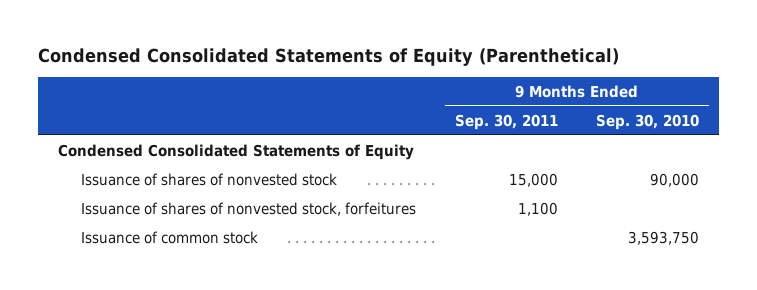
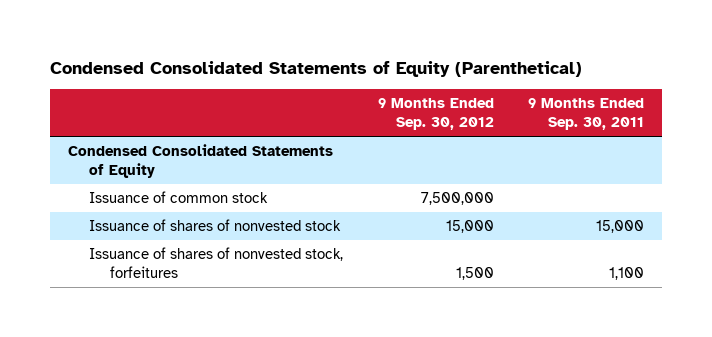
[596,113,700,130] Sep. 30, 2010 -> none
none -> [377,98,494,131] 9 Months Ended Sep. 30, 2012
[80,230,258,244] Issuance of common stock -> [89,191,269,204] Issuance of common stock

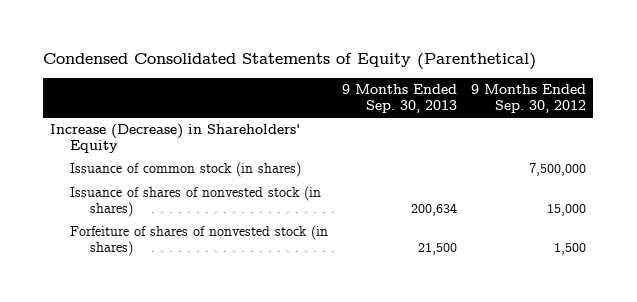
[528,98,645,131] 9 Months Ended Sep. 30, 2011 -> none
none -> [342,84,458,113] 9 Months Ended Sep. 30, 2013
[67,144,333,179] Condensed Consolidated Statements of Equity -> none
none -> [50,124,301,154] Increase (Decrease) in Shareholders' Equity
[89,191,269,204] Issuance of common stock -> [70,162,302,178] Issuance of common stock (in shares)
[89,219,342,232] Issuance of shares of nonvested stock -> [70,186,322,218] Issuance of shares of nonvested stock (in shares)
[89,247,344,279] Issuance of shares of nonvested stock, forfeitures -> [70,225,329,257] Forfeiture of shares of nonvested stock (in shares)

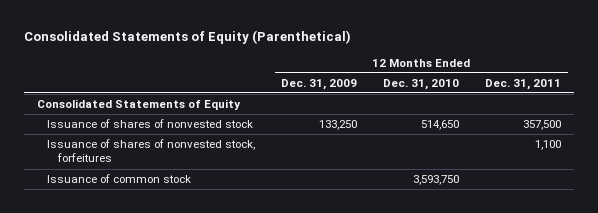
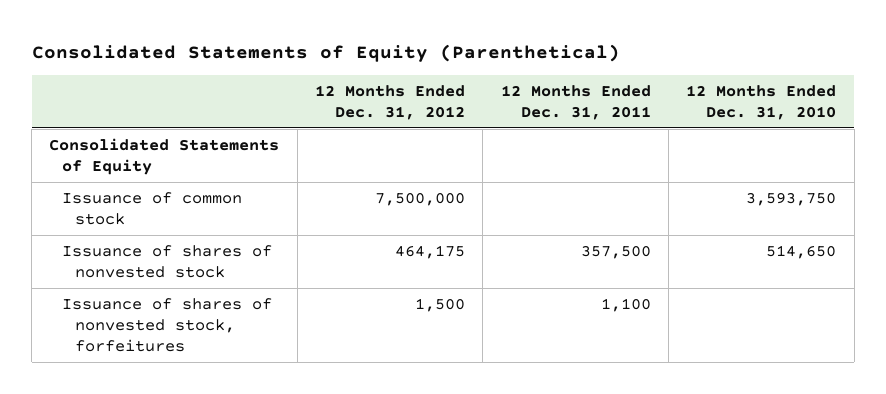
[281,78,358,90] Dec. 31, 2009 -> none
none -> [315,85,466,121] 12 Months Ended Dec. 31, 2012
[47,174,192,184] Issuance of common stock -> [62,191,243,225] Issuance of common stock

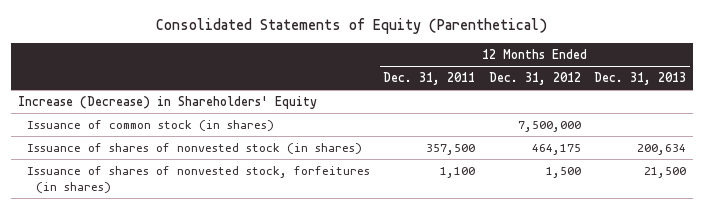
[686,85,837,121] 12 Months Ended Dec. 31, 2010 -> none
none -> [594,72,687,86] Dec. 31, 2013
[49,137,280,175] Consolidated Statements of Equity -> none
none -> [17,95,317,109] Increase (Decrease) in Shareholders' Equity
[62,191,243,225] Issuance of common stock -> [27,119,275,131] Issuance of common stock (in shares)
[62,244,273,278] Issuance of shares of nonvested stock -> [27,142,363,154] Issuance of shares of nonvested stock (in shares)
[62,297,273,353] Issuance of shares of nonvested stock, forfeitures -> [27,165,371,193] Issuance of shares of nonvested stock, forfeitures (in shares)

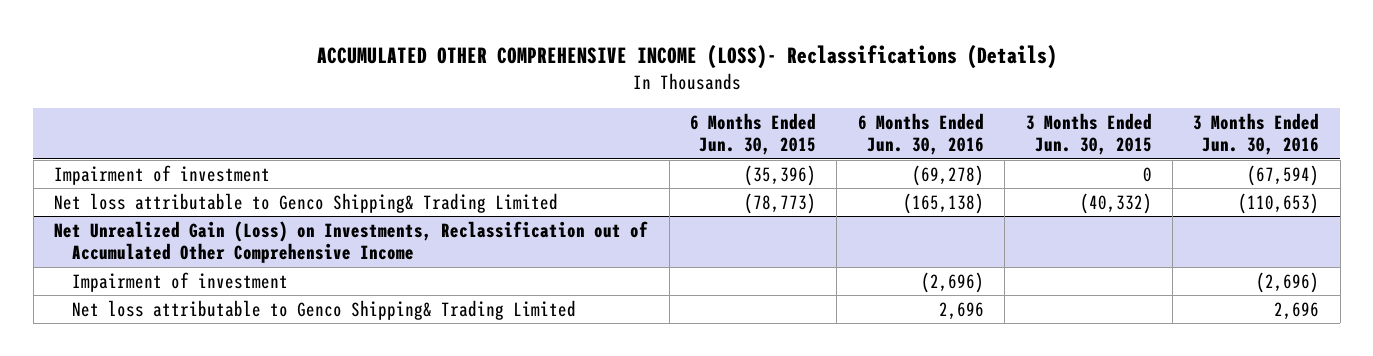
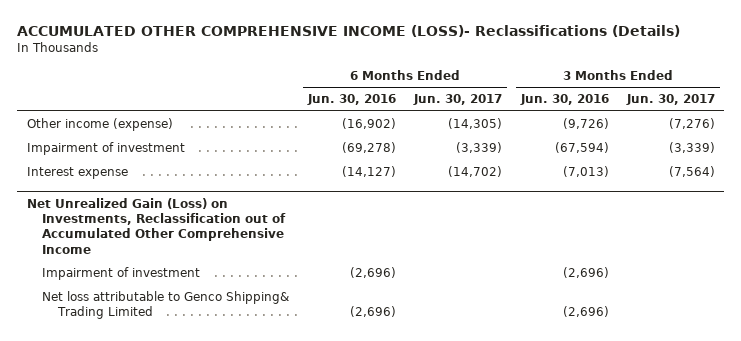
[689,113,816,156] 6 Months Ended Jun. 30, 2015 -> none
[1025,113,1152,156] 3 Months Ended Jun. 30, 2015 -> none
none -> [413,94,503,106] Jun. 30, 2017
none -> [625,94,715,106] Jun. 30, 2017
none -> [26,118,173,132] Other income (expense)
[54,192,559,213] Net loss attributable to Genco Shipping& Trading Limited -> none
none -> [26,167,128,180] Interest expense
[938,301,984,320] 2,696 -> [349,306,396,318] (2,696)
[1274,301,1320,320] 2,696 -> [562,306,609,318] (2,696)

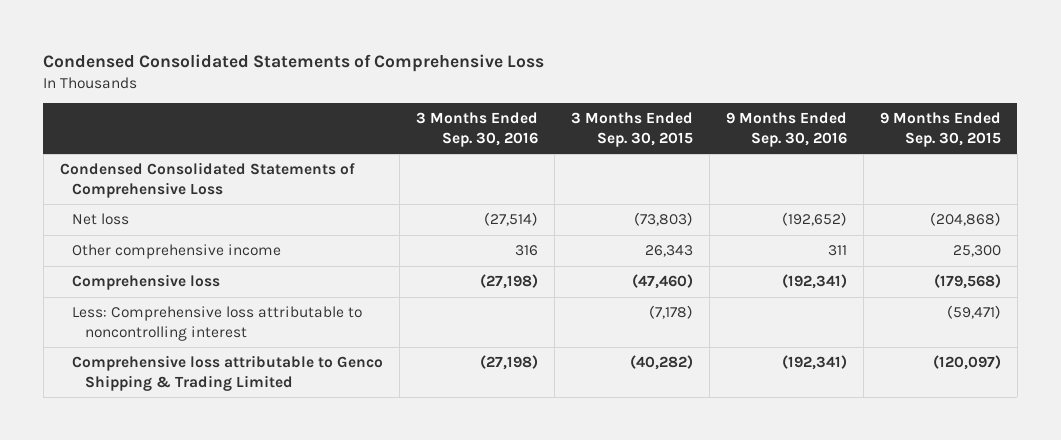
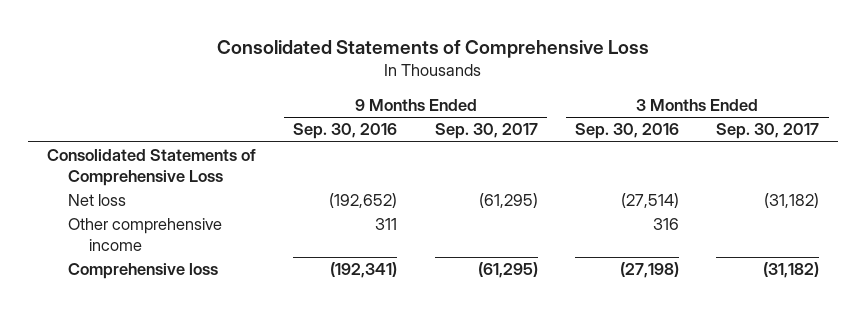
[43,54,545,73] Condensed Consolidated Statements of Comprehensive Loss -> [217,39,650,58] Consolidated Statements of Comprehensive Loss
[571,112,694,147] 3 Months Ended Sep. 30, 2015 -> none
[880,112,1002,147] 9 Months Ended Sep. 30, 2015 -> none
none -> [434,123,538,140] Sep. 30, 2017
none -> [716,123,820,140] Sep. 30, 2017
[59,162,355,198] Condensed Consolidated Statements of Comprehensive Loss -> [46,149,256,186] Consolidated Statements of Comprehensive Loss
[72,306,363,341] Less: Comprehensive loss attributable to noncontrolling interest -> none
[72,355,384,391] Comprehensive loss attributable to Genco Shipping & Trading Limited -> none

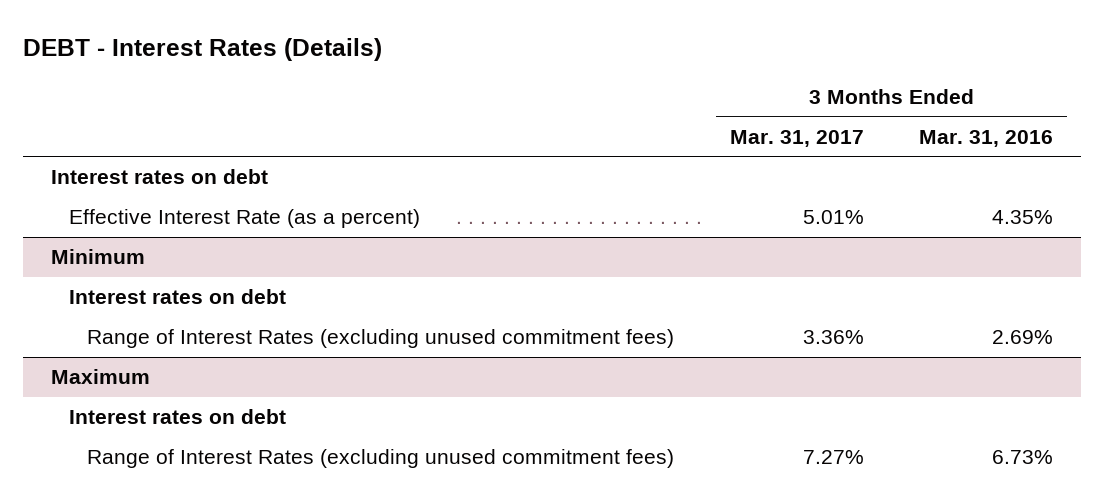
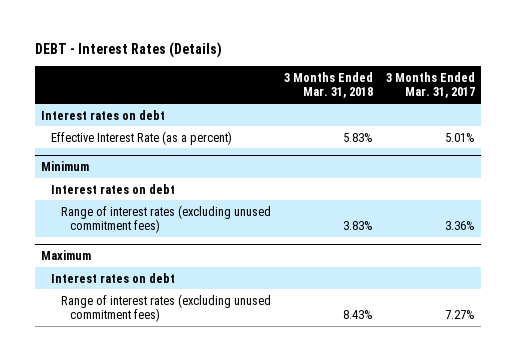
[919,129,1054,147] Mar. 31, 2016 -> none
none -> [283,71,373,99] 3 Months Ended Mar. 31, 2018
[86,329,674,349] Range of Interest Rates (excluding unused commitment fees) -> [60,204,271,234] Range of interest rates (excluding unused commitment fees)
[86,449,674,469] Range of Interest Rates (excluding unused commitment fees) -> [60,293,271,323] Range of interest rates (excluding unused commitment fees)

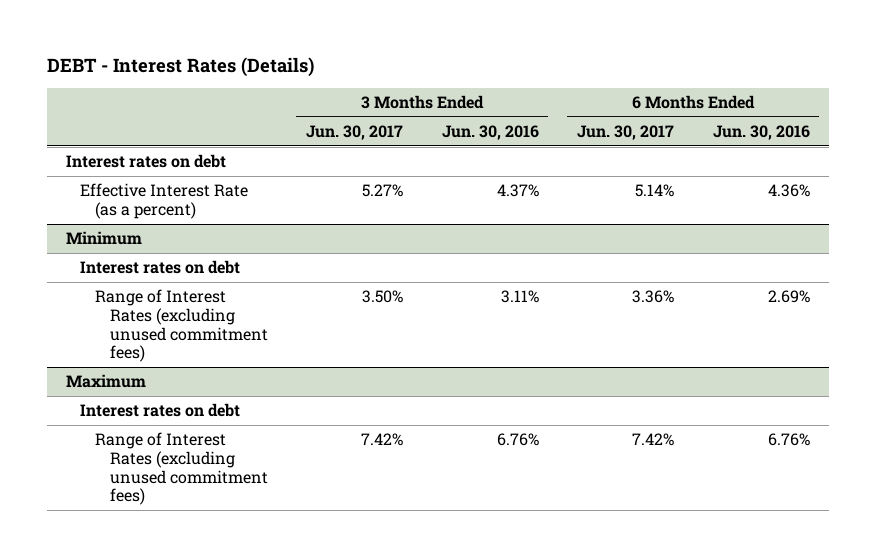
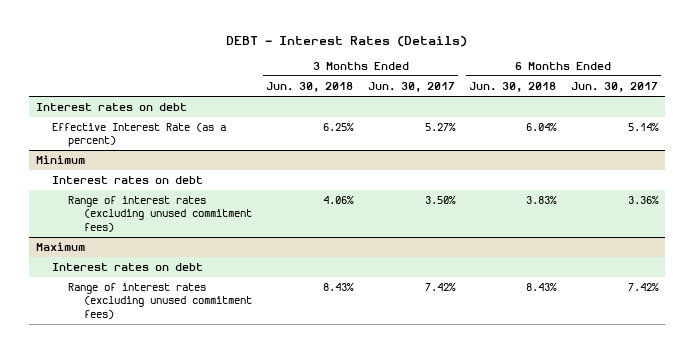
[441,125,539,141] Jun. 30, 2016 -> none
[712,125,810,141] Jun. 30, 2016 -> none
none -> [266,82,354,93] Jun. 30, 2018
none -> [469,82,557,93] Jun. 30, 2018
[94,289,268,363] Range of Interest Rates (excluding unused commitment fees) -> [68,196,253,232] Range of interest rates (excluding unused commitment fees)
[94,432,268,506] Range of Interest Rates (excluding unused commitment fees) -> [68,283,253,319] Range of interest rates (excluding unused commitment fees)

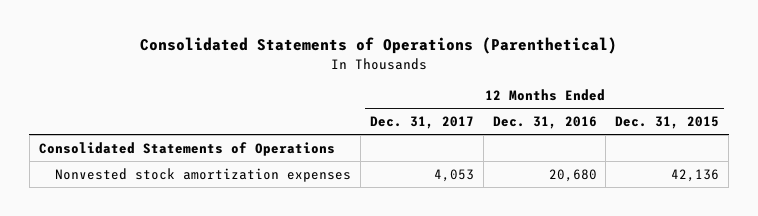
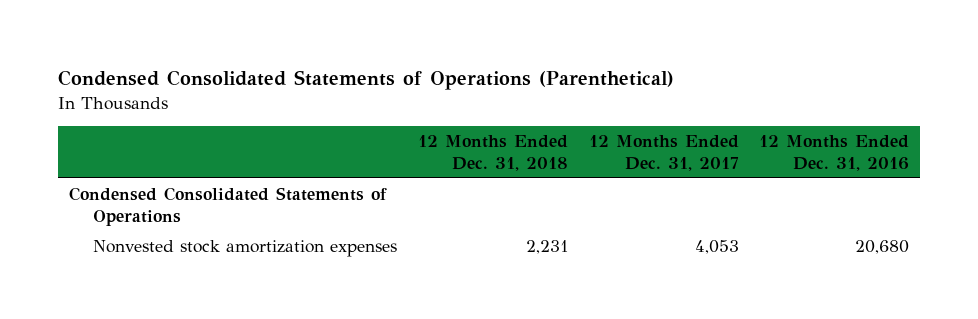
[139,37,617,55] Consolidated Statements of Operations (Parenthetical) -> [58,70,675,91] Condensed Consolidated Statements of Operations (Parenthetical)
[615,116,720,130] Dec. 31, 2015 -> none
none -> [417,134,568,171] 12 Months Ended Dec. 31, 2018
[38,141,335,156] Consolidated Statements of Operations -> [68,186,387,227] Condensed Consolidated Statements of Operations

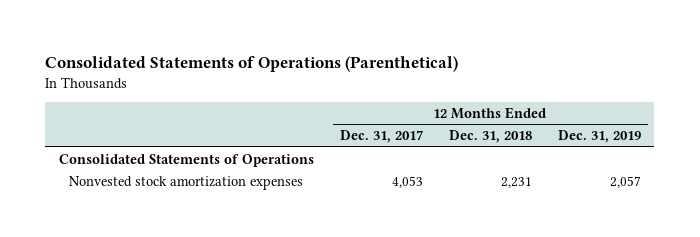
[58,70,675,91] Condensed Consolidated Statements of Operations (Parenthetical) -> [45,56,459,73] Consolidated Statements of Operations (Parenthetical)
[759,134,910,171] 12 Months Ended Dec. 31, 2016 -> none
none -> [558,130,642,144] Dec. 31, 2019
[68,186,387,227] Condensed Consolidated Statements of Operations -> [58,153,314,167] Consolidated Statements of Operations

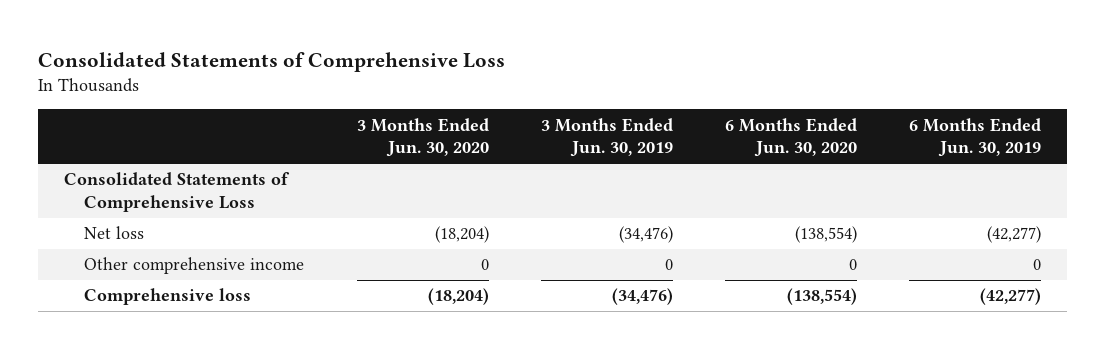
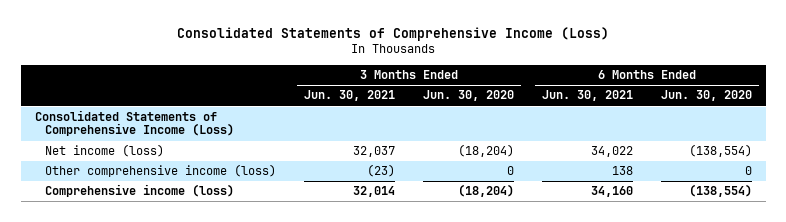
[38,51,506,72] Consolidated Statements of Comprehensive Loss -> [177,27,610,42] Consolidated Statements of Comprehensive Income (Loss)
[540,117,673,158] 3 Months Ended Jun. 30, 2019 -> none
[908,117,1041,158] 6 Months Ended Jun. 30, 2019 -> none
none -> [303,90,395,102] Jun. 30, 2021
none -> [541,90,633,102] Jun. 30, 2021
[64,172,291,213] Consolidated Statements of Comprehensive Loss -> [34,110,234,137] Consolidated Statements of Comprehensive Income (Loss)
[84,226,145,240] Net loss -> [44,144,164,158] Net income (loss)
[84,257,305,275] Other comprehensive income -> [44,164,276,178] Other comprehensive income (loss)
[84,288,252,306] Comprehensive loss -> [44,184,234,198] Comprehensive income (loss)

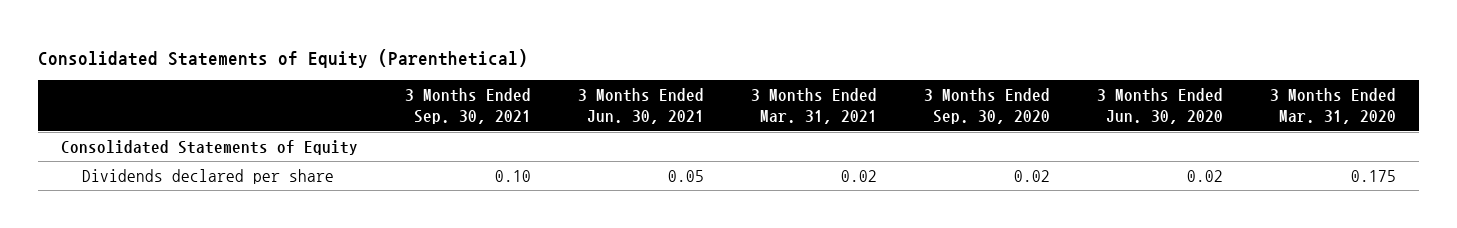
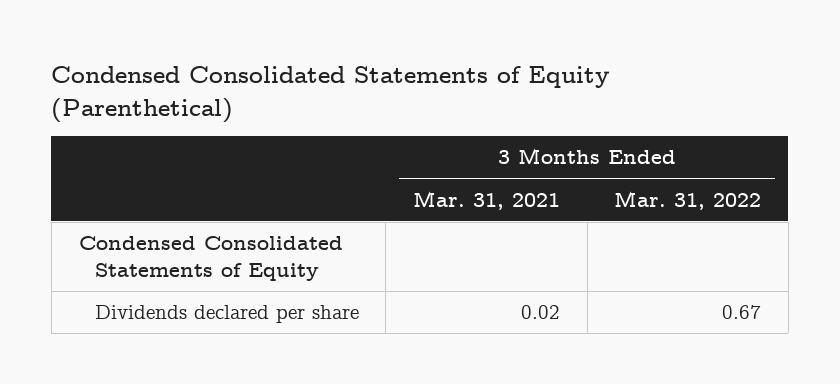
[38,48,529,68] Consolidated Statements of Equity (Parenthetical) -> [51,66,611,123] Condensed Consolidated Statements of Equity (Parenthetical)
[405,88,532,125] 3 Months Ended Sep. 30, 2021 -> none
[578,88,705,125] 3 Months Ended Jun. 30, 2021 -> none
[924,88,1051,125] 3 Months Ended Sep. 30, 2020 -> none
[1097,88,1224,125] 3 Months Ended Jun. 30, 2020 -> none
[1269,88,1396,125] 3 Months Ended Mar. 31, 2020 -> none
none -> [614,190,762,210] Mar. 31, 2022
[61,139,359,155] Consolidated Statements of Equity -> [78,236,343,281] Condensed Consolidated Statements of Equity

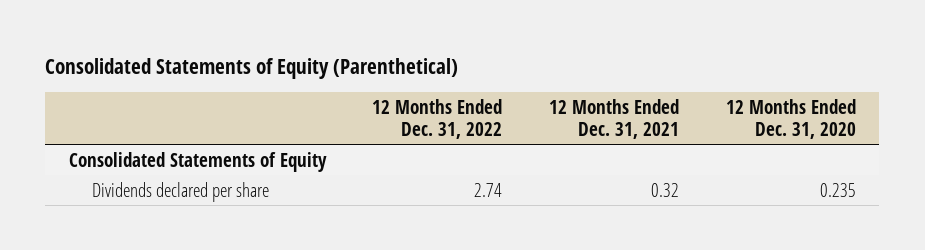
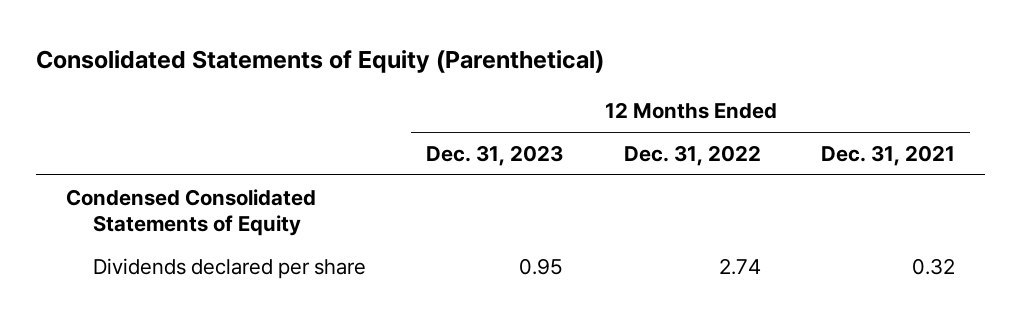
[725,98,856,139] 12 Months Ended Dec. 31, 2020 -> none
none -> [426,144,564,166] Dec. 31, 2023
[68,151,327,172] Consolidated Statements of Equity -> [65,188,316,237] Condensed Consolidated Statements of Equity

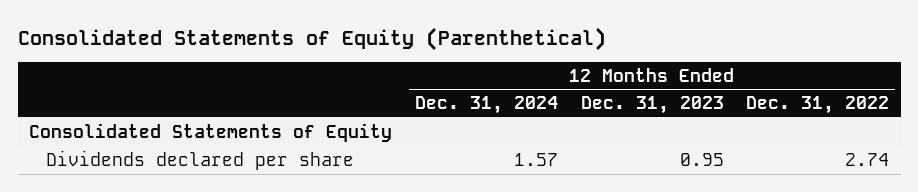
[821,144,956,166] Dec. 31, 2021 -> none
none -> [414,96,558,115] Dec. 31, 2024
[65,188,316,237] Condensed Consolidated Statements of Equity -> [29,122,393,142] Consolidated Statements of Equity

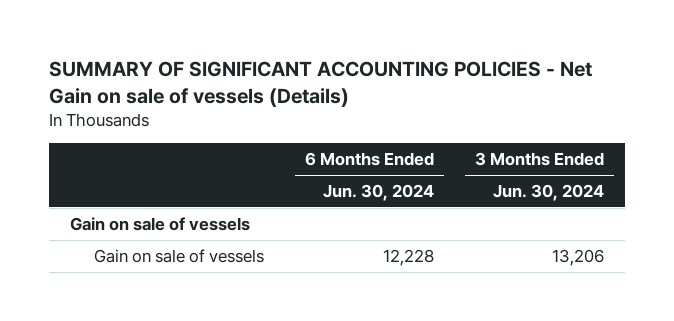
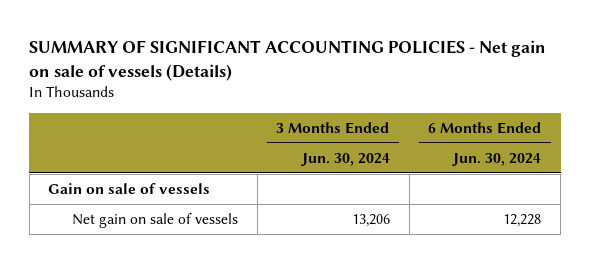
[49,61,593,107] SUMMARY OF SIGNIFICANT ACCOUNTING POLICIES - Net Gain on sale of vessels (Details) -> [29,39,547,81] SUMMARY OF SIGNIFICANT ACCOUNTING POLICIES - Net gain on sale of vessels (Details)
[94,248,265,263] Gain on sale of vessels -> [72,212,239,228] Net gain on sale of vessels

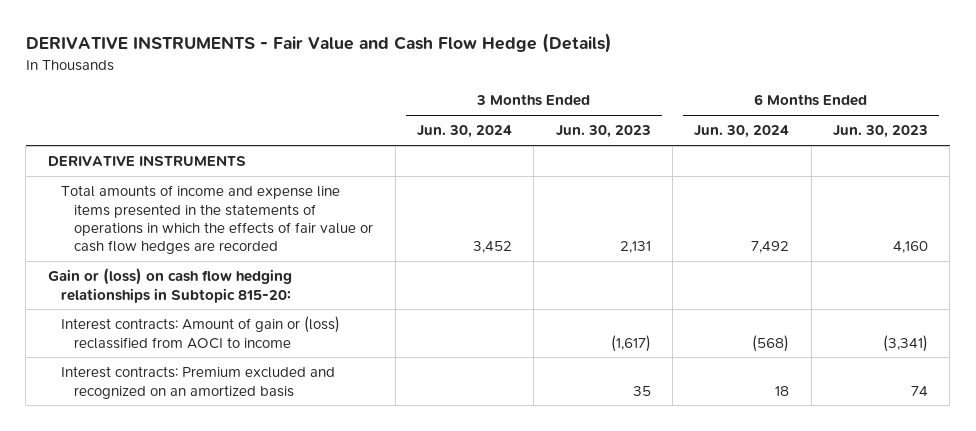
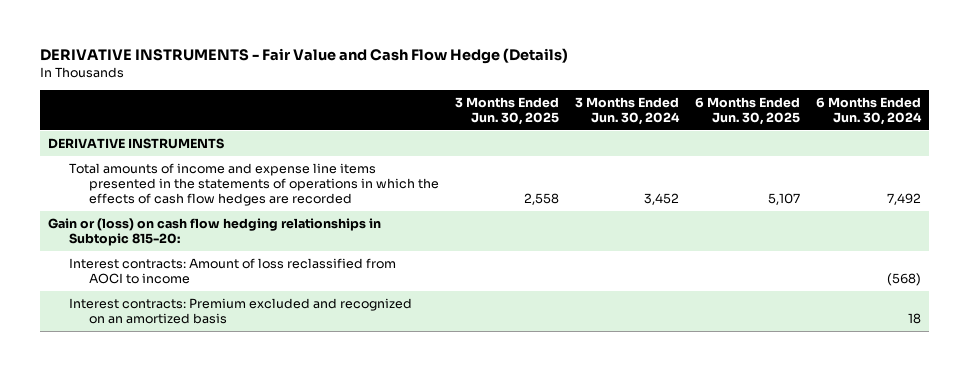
[555,125,651,139] Jun. 30, 2023 -> none
[832,125,928,139] Jun. 30, 2023 -> none
none -> [454,96,559,125] 3 Months Ended Jun. 30, 2025
none -> [694,96,800,125] 6 Months Ended Jun. 30, 2025
[61,185,374,255] Total amounts of income and expense line items presented in the statements of operations in which the effects of fair value or cash flow hedges are recorded -> [68,163,439,207] Total amounts of income and expense line items presented in the statements of operations in which the effects of cash flow hedges are recorded
[61,316,341,349] Interest contracts: Amount of gain or (loss) reclassified from AOCI to income -> [68,258,396,285] Interest contracts: Amount of loss reclassified from AOCI to income

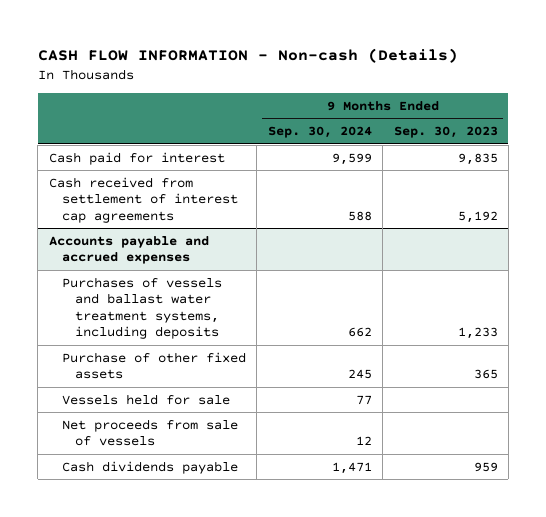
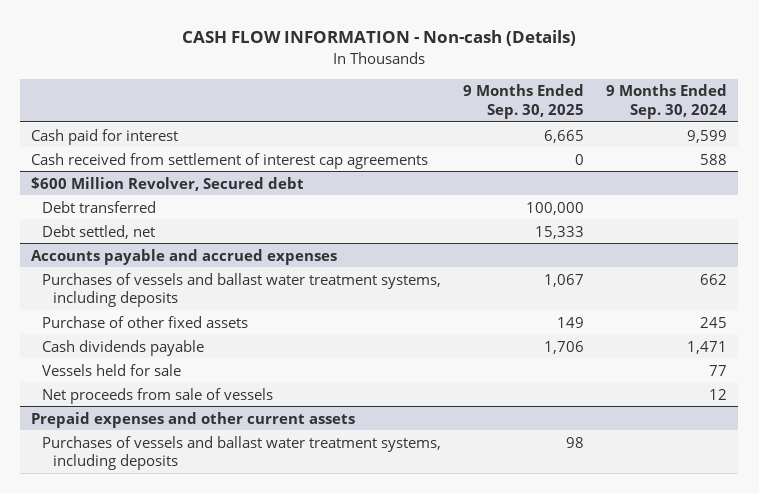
[393,126,498,139] Sep. 30, 2023 -> none
none -> [463,84,585,119] 9 Months Ended Sep. 30, 2025
none -> [31,176,305,191] $600 Million Revolver, Secured debt
none -> [41,200,156,213] Debt transferred
none -> [41,224,155,239] Debt settled, net
[62,460,239,474] Cash dividends payable -> [41,339,204,356] Cash dividends payable
none -> [31,411,356,428] Prepaid expenses and other current assets
none -> [41,435,441,471] Purchases of vessels and ballast water treatment systems, including deposits

